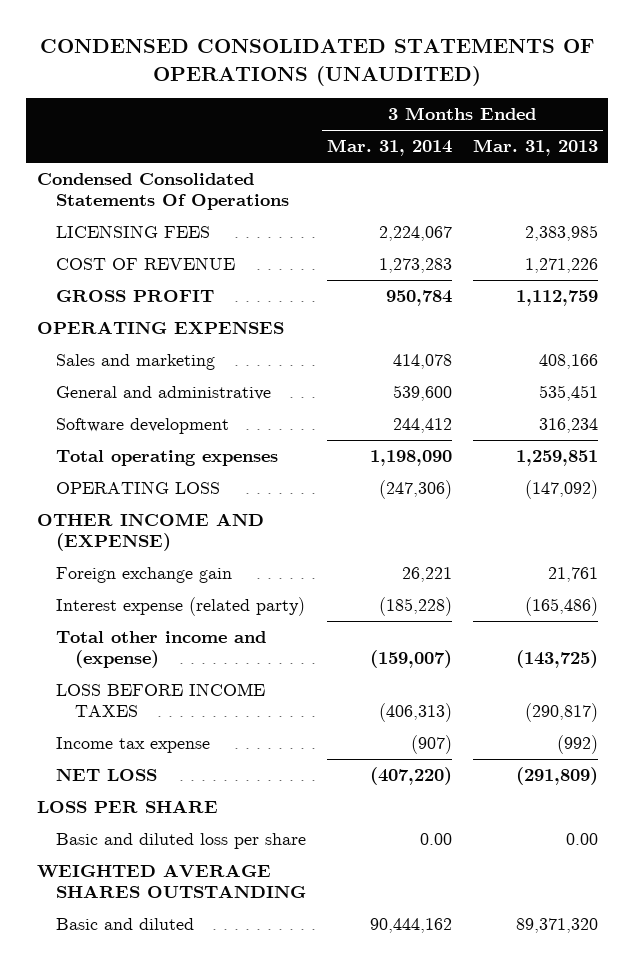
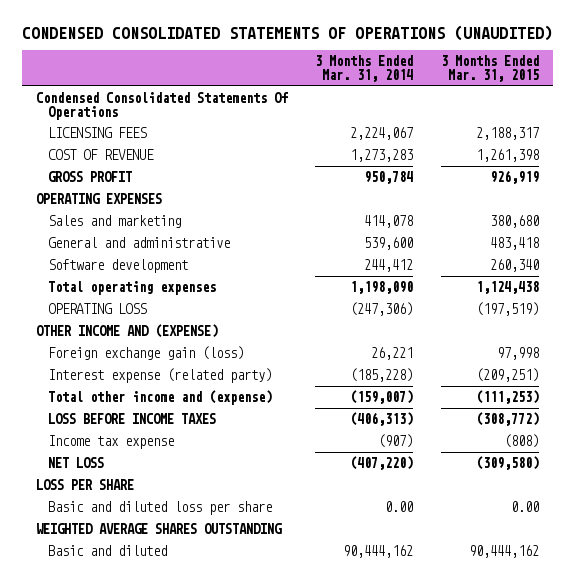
[472,139,598,157] Mar. 31, 2013 -> none
none -> [441,55,540,82] 3 Months Ended Mar. 31, 2015
[55,567,232,584] Foreign exchange gain -> [47,346,244,361] Foreign exchange gain (loss)

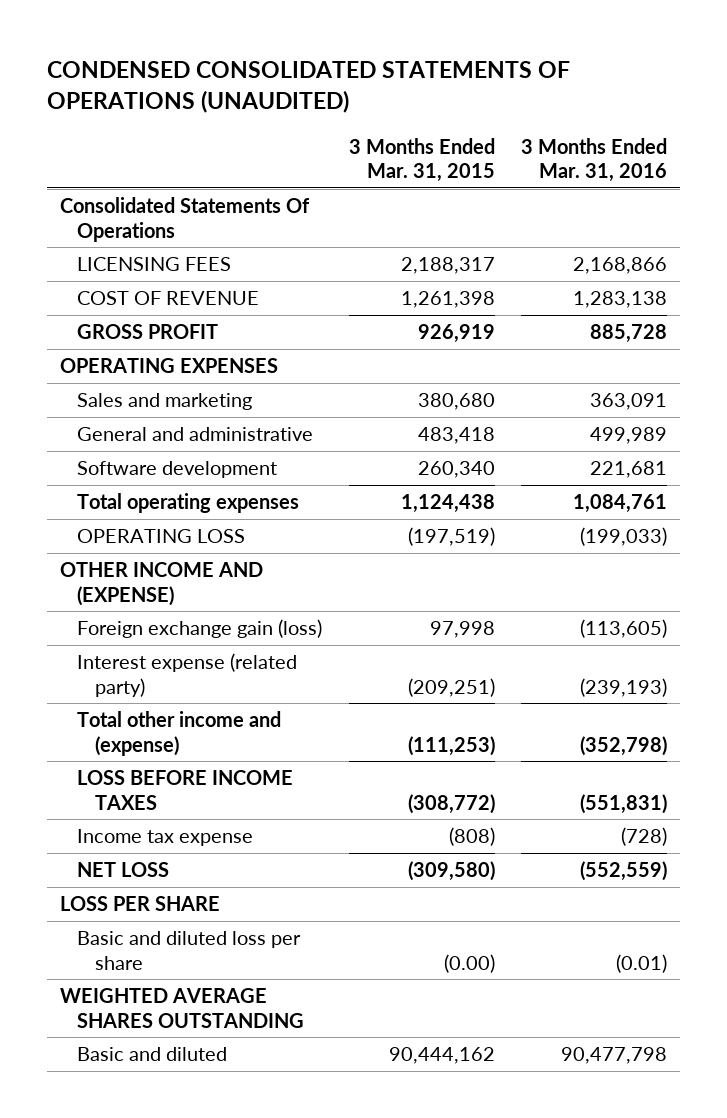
[315,55,414,82] 3 Months Ended Mar. 31, 2014 -> none
none -> [520,137,667,182] 3 Months Ended Mar. 31, 2016
[35,92,288,120] Condensed Consolidated Statements Of Operations -> [59,197,310,242] Consolidated Statements Of Operations
[511,501,540,513] 0.00 -> [443,953,495,973] (0.00)

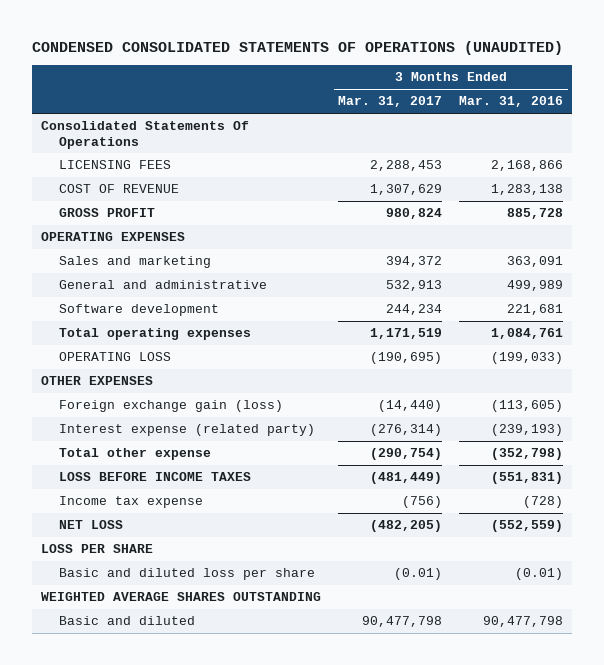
[348,137,495,182] 3 Months Ended Mar. 31, 2015 -> none
none -> [337,96,442,108] Mar. 31, 2017
[59,562,263,606] OTHER INCOME AND (EXPENSE) -> [40,376,153,386] OTHER EXPENSES
[77,711,282,756] Total other income and (expense) -> [59,448,212,461] Total other expense

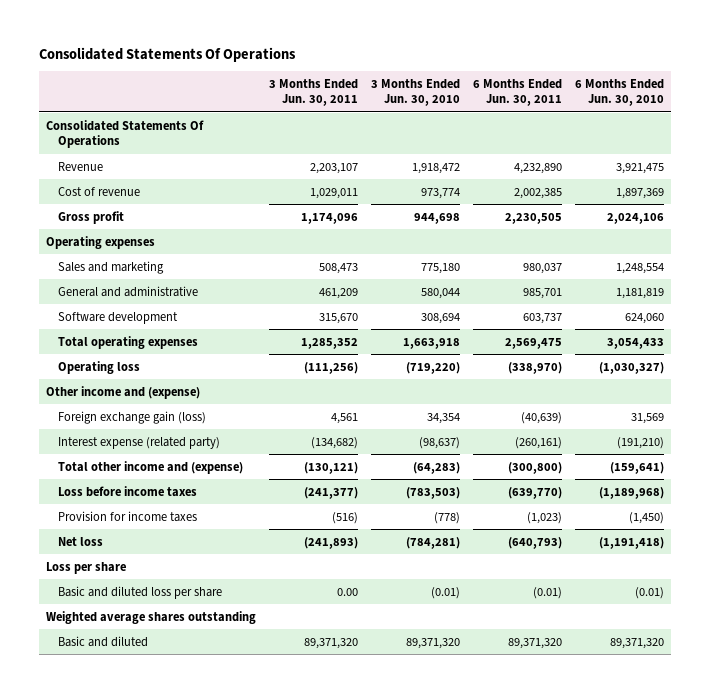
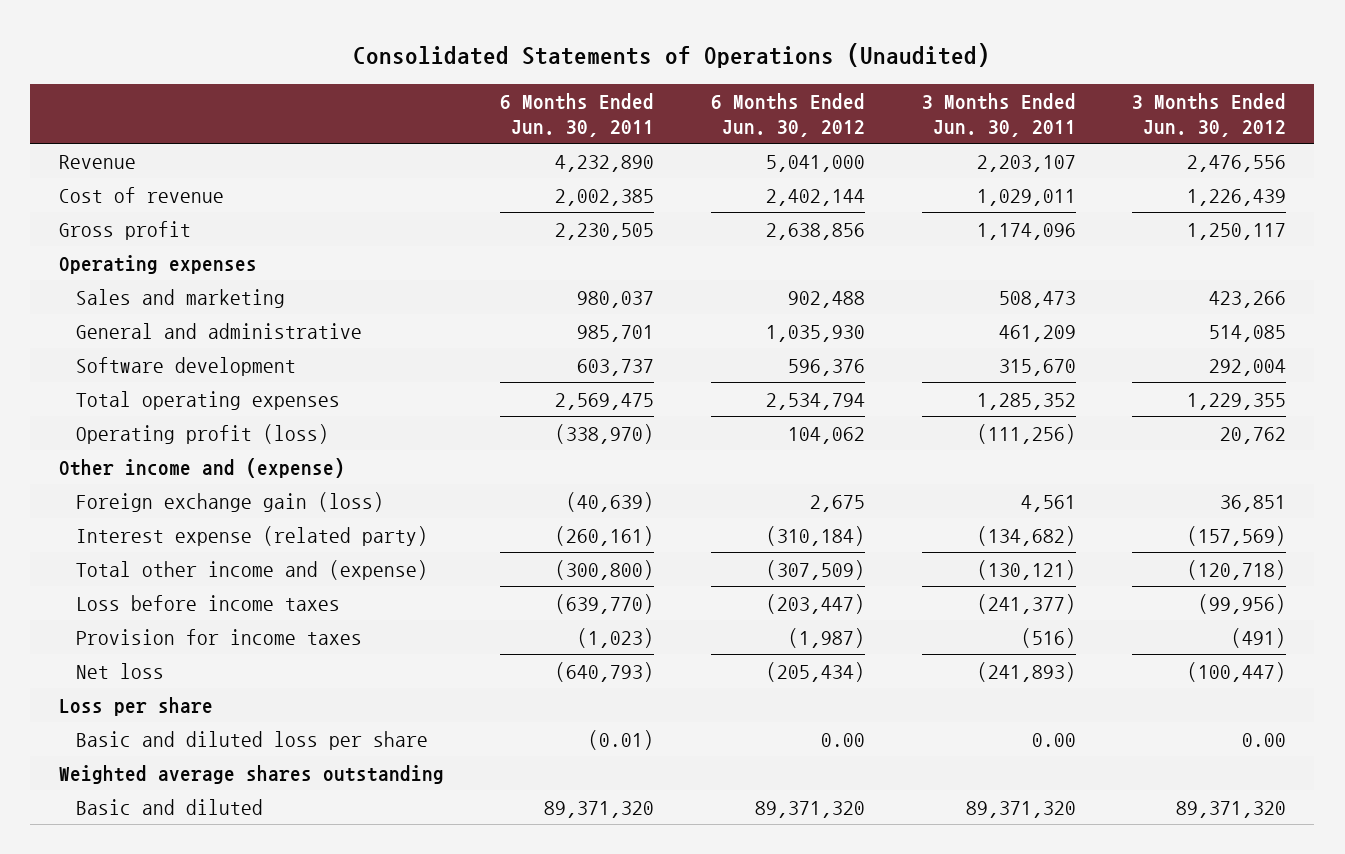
[39,46,297,62] Consolidated Statements Of Operations -> [353,43,991,69] Consolidated Statements of Operations (Unaudited)
[371,78,461,107] 3 Months Ended Jun. 30, 2010 -> none
[575,78,665,107] 6 Months Ended Jun. 30, 2010 -> none
none -> [710,93,865,138] 6 Months Ended Jun. 30, 2012
none -> [1132,93,1287,138] 3 Months Ended Jun. 30, 2012
[45,119,204,149] Consolidated Statements Of Operations -> none
[57,360,140,374] Operating loss -> [76,423,330,444] Operating profit (loss)

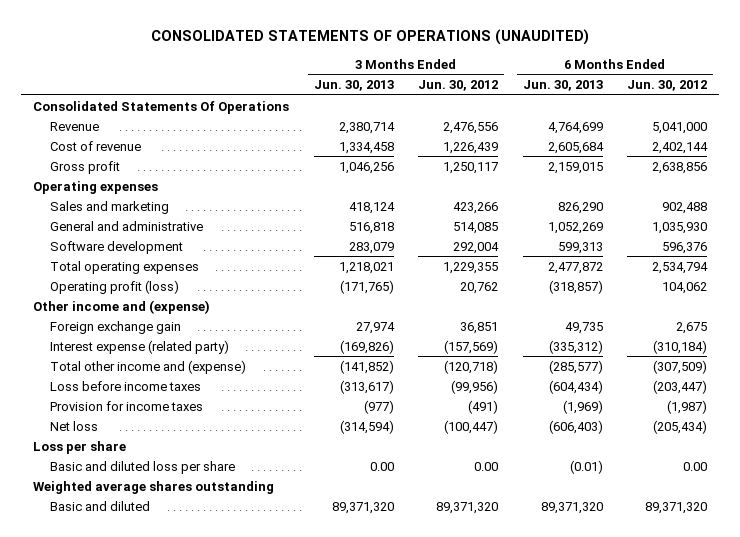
[353,43,991,69] Consolidated Statements of Operations (Unaudited) -> [151,29,590,46] CONSOLIDATED STATEMENTS OF OPERATIONS (UNAUDITED)
[500,93,655,138] 6 Months Ended Jun. 30, 2011 -> none
[921,93,1076,138] 3 Months Ended Jun. 30, 2011 -> none
none -> [313,80,394,92] Jun. 30, 2013
none -> [522,80,603,92] Jun. 30, 2013
none -> [33,100,290,114] Consolidated Statements Of Operations
[76,491,385,512] Foreign exchange gain (loss) -> [49,320,181,334] Foreign exchange gain

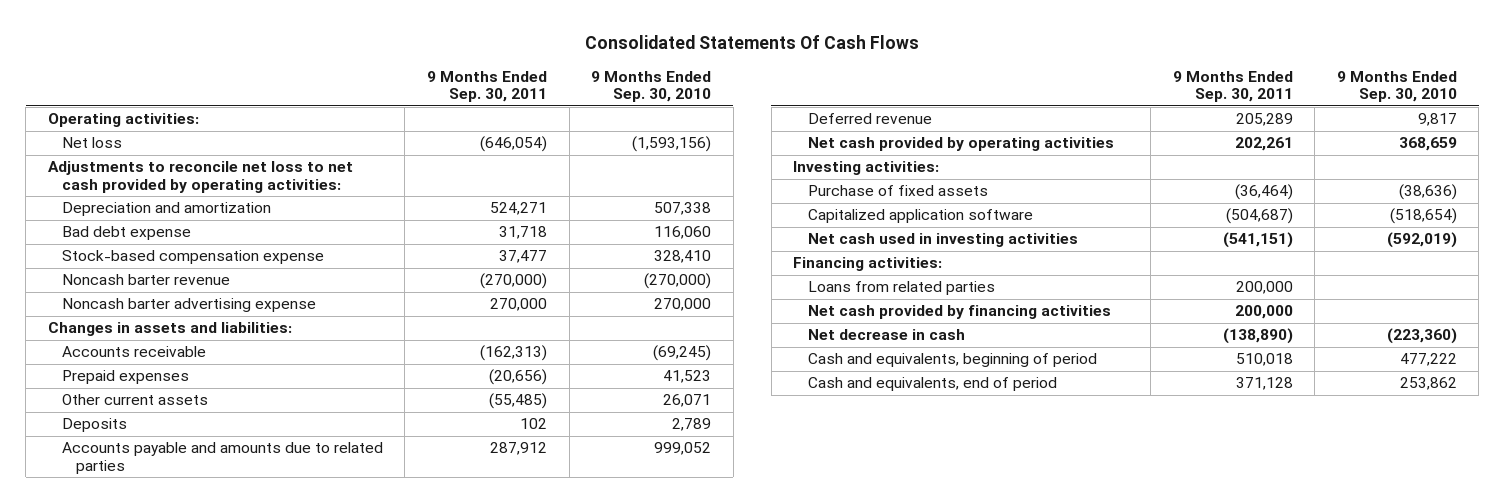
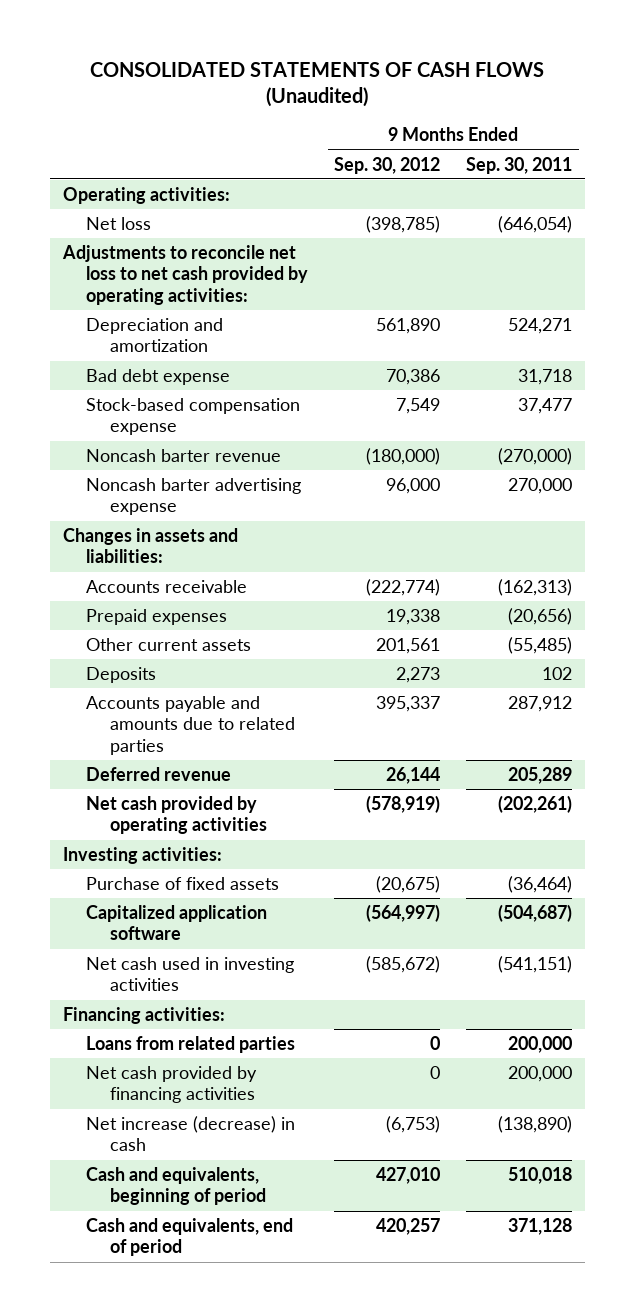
[585,35,920,50] Consolidated Statements Of Cash Flows -> [90,61,545,108] CONSOLIDATED STATEMENTS OF CASH FLOWS (Unaudited)
[591,70,712,103] 9 Months Ended Sep. 30, 2010 -> none
none -> [334,156,441,174] Sep. 30, 2012
[1234,137,1293,152] 202,261 -> [498,794,573,813] (202,261)
[807,329,965,341] Net decrease in cash -> [86,1115,296,1152] Net increase (decrease) in cash

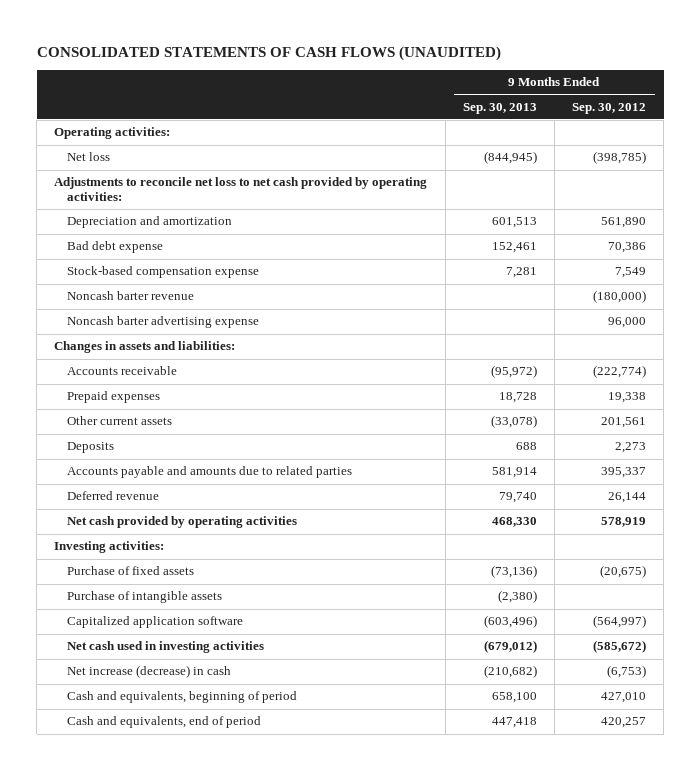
[90,61,545,108] CONSOLIDATED STATEMENTS OF CASH FLOWS (Unaudited) -> [36,45,501,61] CONSOLIDATED STATEMENTS OF CASH FLOWS (UNAUDITED)
[466,156,573,174] Sep. 30, 2011 -> none
none -> [462,102,537,114] Sep. 30, 2013
[366,794,441,813] (578,919) -> [600,517,646,528] 578,919
none -> [66,591,222,604] Purchase of intangible assets
[62,1006,225,1024] Financing activities: -> none
[86,1035,296,1053] Loans from related parties -> none
[86,1065,258,1104] Net cash provided by financing activities -> none

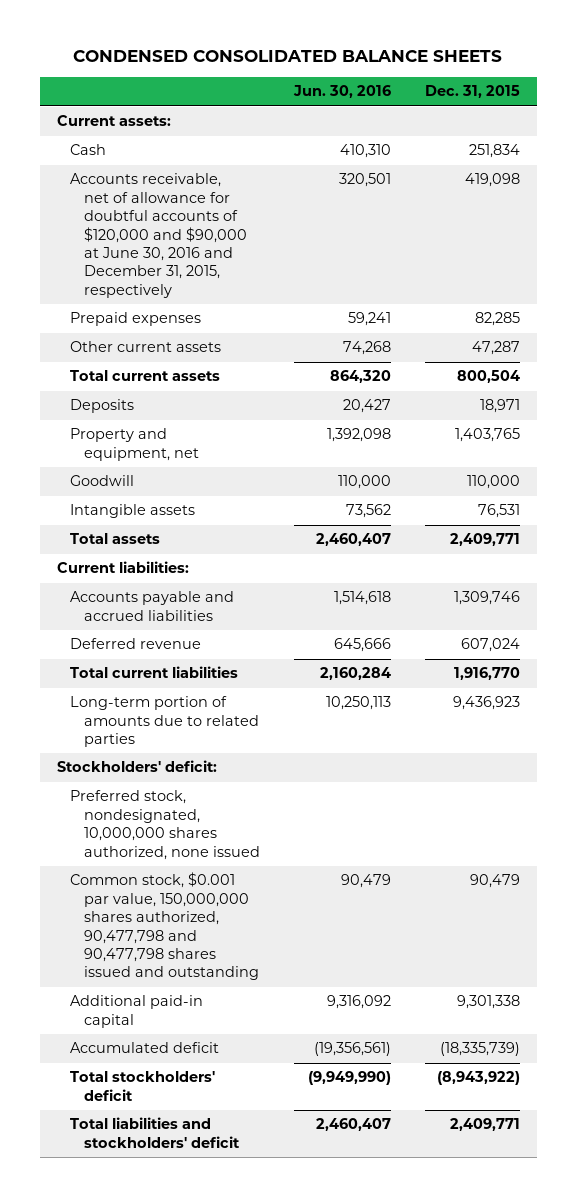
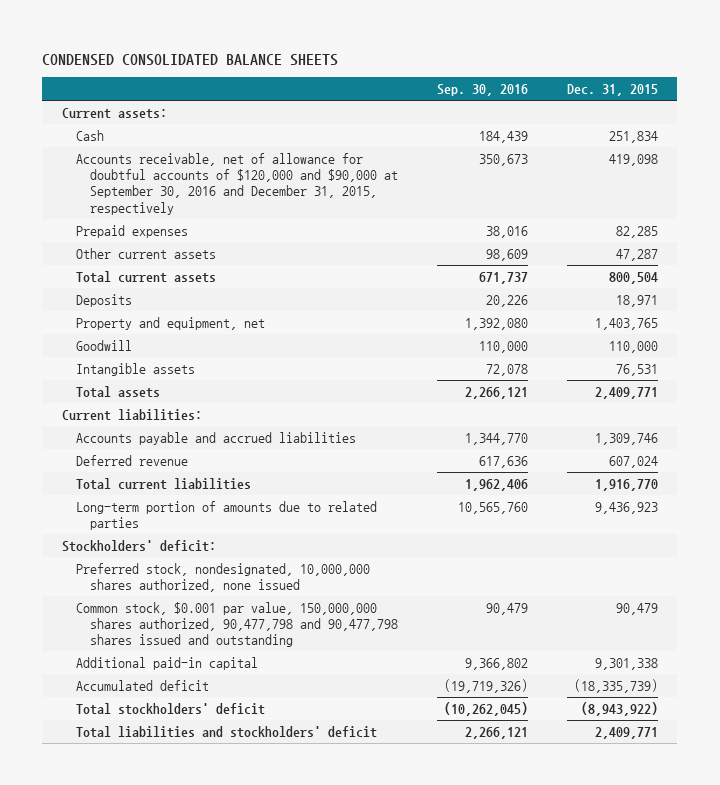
[293,85,392,99] Jun. 30, 2016 -> none
none -> [437,83,529,96] Sep. 30, 2016
[70,173,248,298] Accounts receivable, net of allowance for doubtful accounts of $120,000 and $90,000 at June 30, 2016 and December 31, 2015, respectively -> [76,152,399,215] Accounts receivable, net of allowance for doubtful accounts of $120,000 and $90,000 at September 30, 2016 and December 31, 2015, respectively

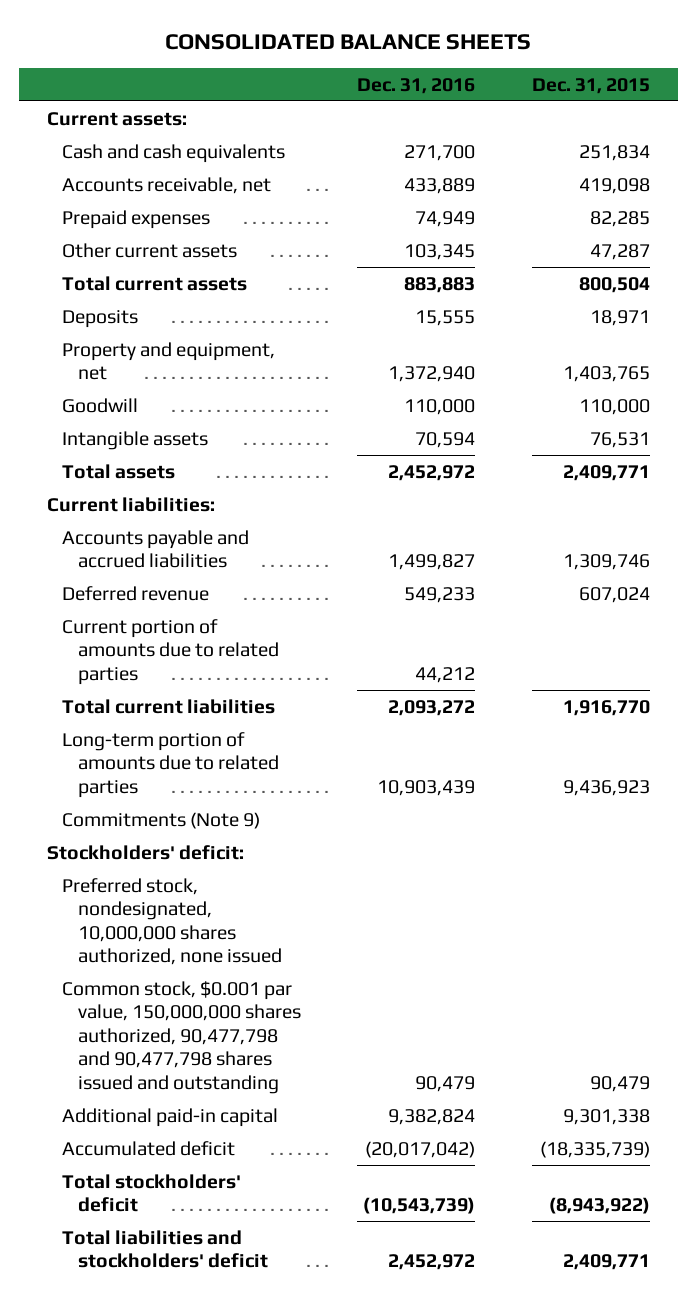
[42,53,339,66] CONDENSED CONSOLIDATED BALANCE SHEETS -> [165,33,532,50] CONSOLIDATED BALANCE SHEETS
[437,83,529,96] Sep. 30, 2016 -> none
none -> [357,77,476,94] Dec. 31, 2016
[76,129,105,141] Cash -> [62,143,286,163] Cash and cash equivalents
[76,152,399,215] Accounts receivable, net of allowance for doubtful accounts of $120,000 and $90,000 at September 30, 2016 and December 31, 2015, respectively -> [62,176,272,194] Accounts receivable, net
none -> [62,618,279,685] Current portion of amounts due to related parties
none -> [62,811,261,829] Commitments (Note 9)

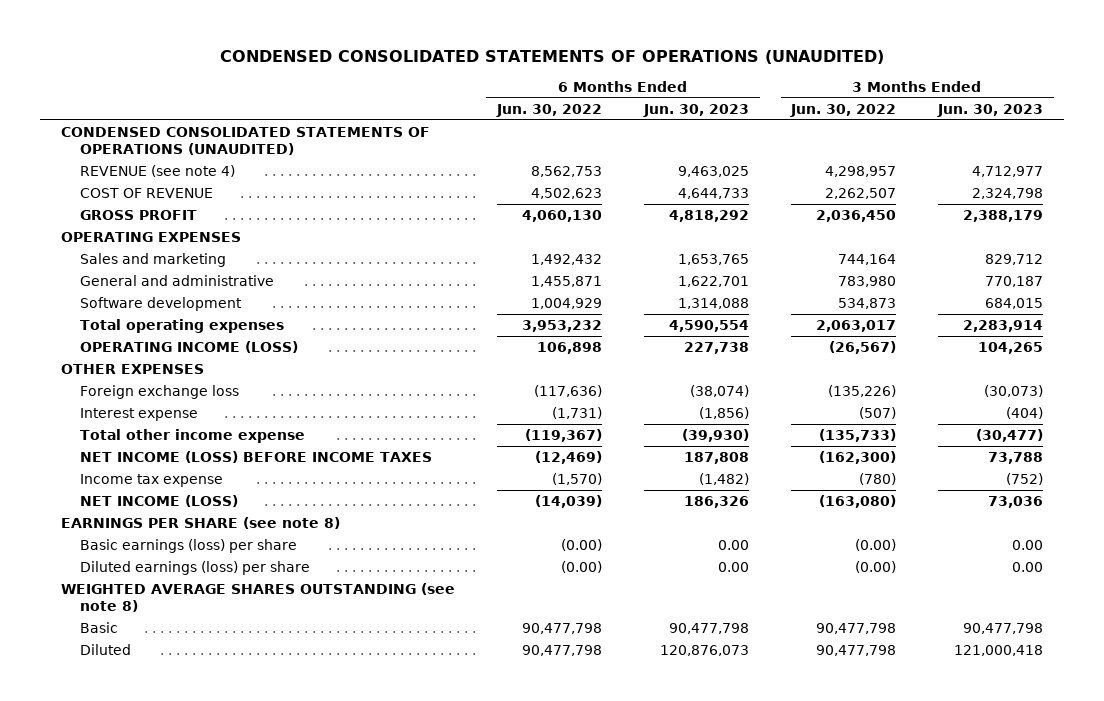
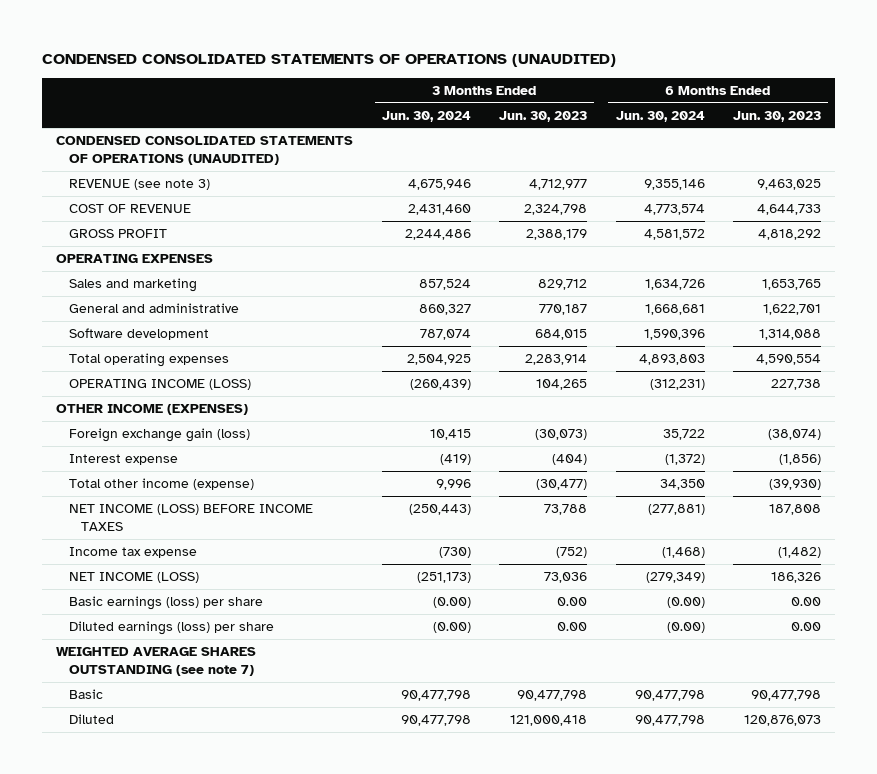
[495,103,602,117] Jun. 30, 2022 -> none
[790,103,897,117] Jun. 30, 2022 -> none
none -> [381,110,471,122] Jun. 30, 2024
none -> [615,110,705,122] Jun. 30, 2024
[79,165,235,178] REVENUE (see note 4) -> [68,179,210,191] REVENUE (see note 3)
[60,364,204,375] OTHER EXPENSES -> [56,404,249,416] OTHER INCOME (EXPENSES)
[79,385,239,400] Foreign exchange loss -> [68,428,250,443] Foreign exchange gain (loss)
[79,429,305,444] Total other income expense -> [68,478,254,491] Total other income (expense)
[60,517,340,530] EARNINGS PER SHARE (see note 8) -> none
[60,583,455,613] WEIGHTED AVERAGE SHARES OUTSTANDING (see note 8) -> [56,647,257,677] WEIGHTED AVERAGE SHARES OUTSTANDING (see note 7)

